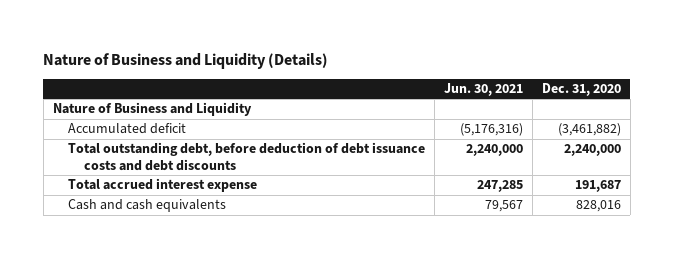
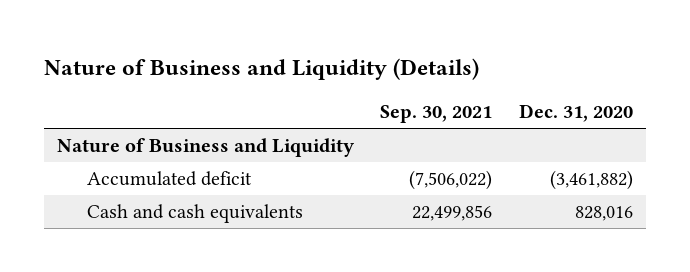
[443,83,523,97] Jun. 30, 2021 -> none
none -> [380,105,493,124] Sep. 30, 2021
[68,142,426,171] Total outstanding debt, before deduction of debt issuance costs and debt discounts -> none
[68,178,258,193] Total accrued interest expense -> none

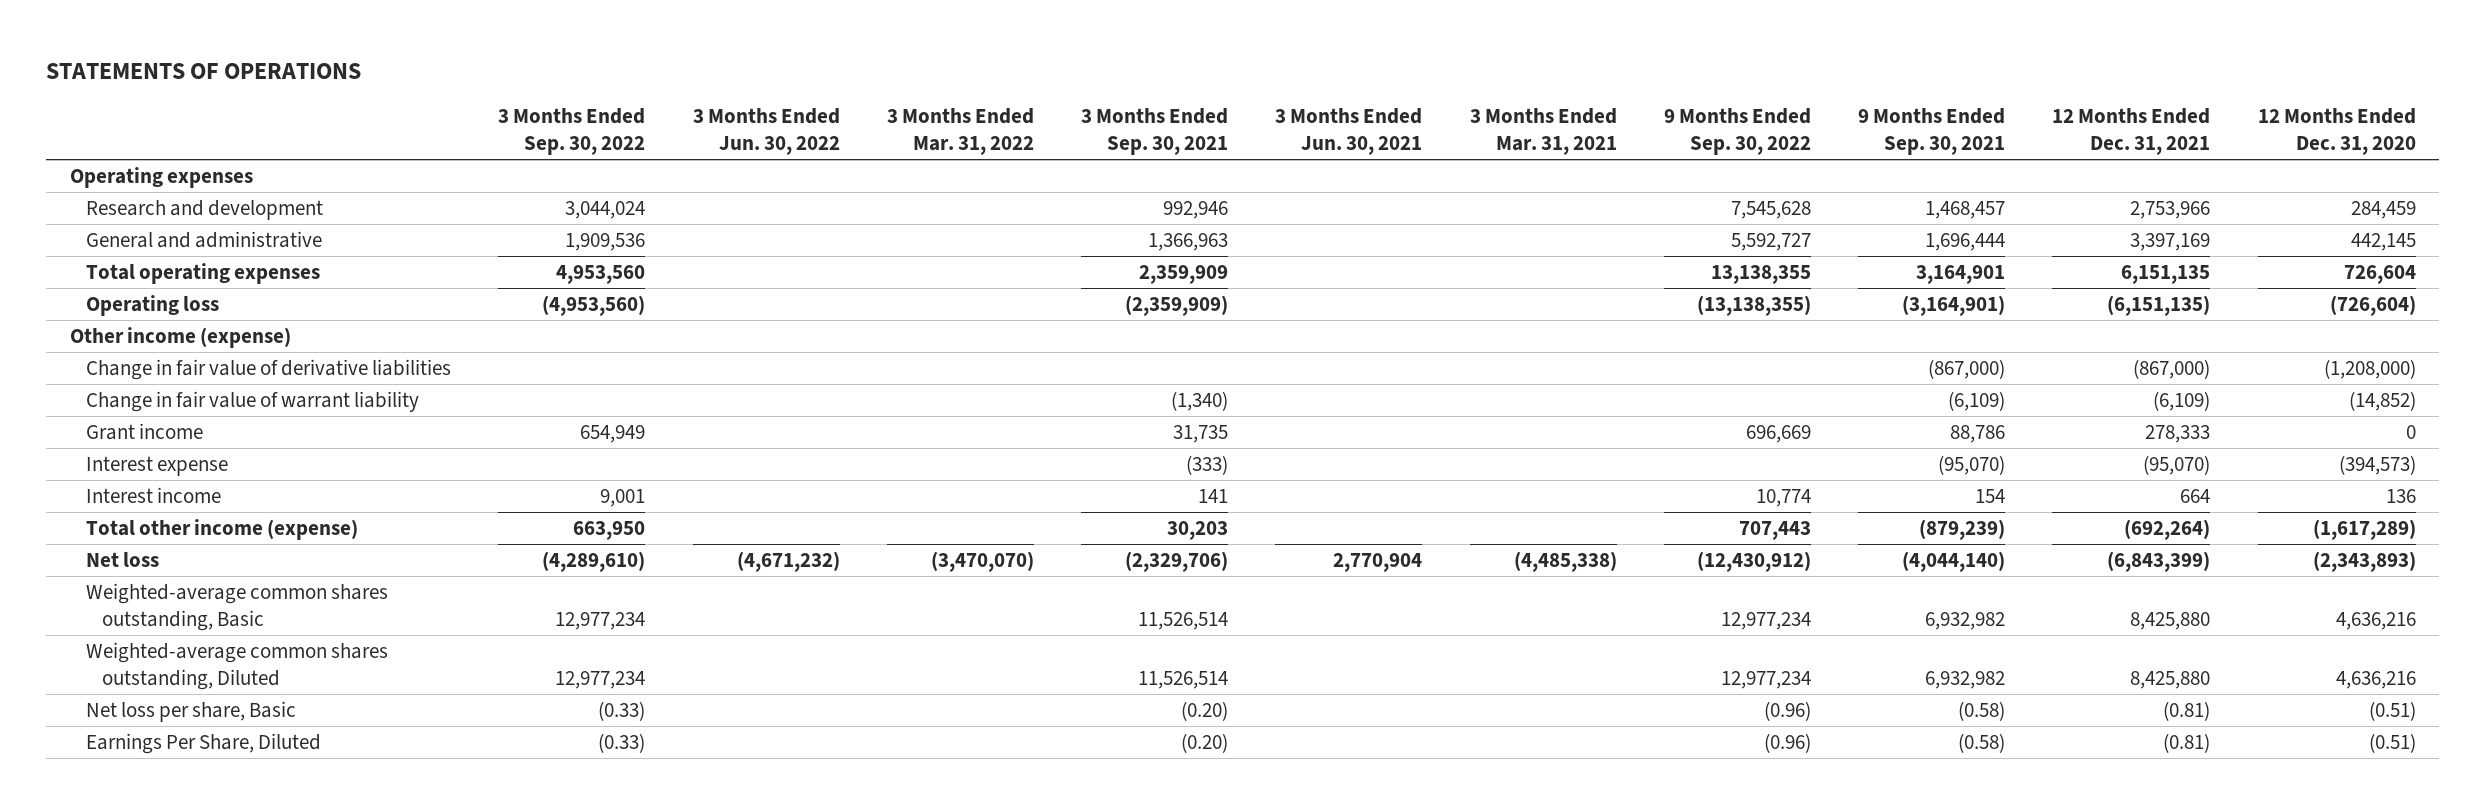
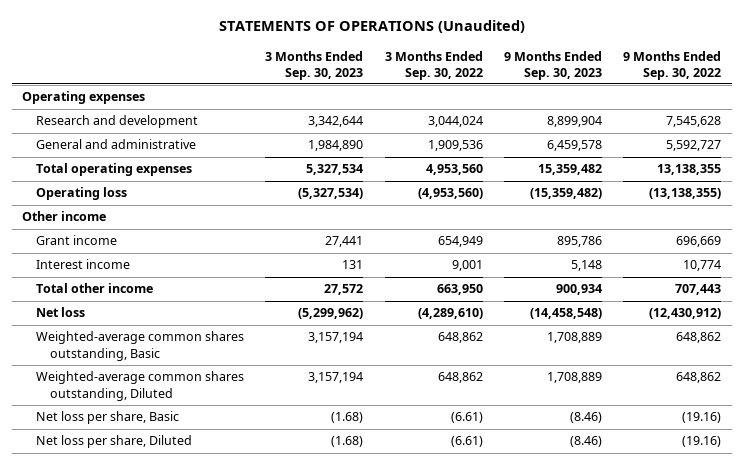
[46,62,362,79] STATEMENTS OF OPERATIONS -> [218,20,525,34] STATEMENTS OF OPERATIONS (Unaudited)
[692,107,840,155] 3 Months Ended Jun. 30, 2022 -> none
[886,107,1034,155] 3 Months Ended Mar. 31, 2022 -> none
[1081,107,1229,155] 3 Months Ended Sep. 30, 2021 -> none
[1275,107,1423,155] 3 Months Ended Jun. 30, 2021 -> none
[1469,107,1617,155] 3 Months Ended Mar. 31, 2021 -> none
[1858,107,2006,155] 9 Months Ended Sep. 30, 2021 -> none
[2052,107,2211,155] 12 Months Ended Dec. 31, 2021 -> none
[2257,107,2416,155] 12 Months Ended Dec. 31, 2020 -> none
none -> [265,50,364,80] 3 Months Ended Sep. 30, 2023
none -> [503,50,602,80] 9 Months Ended Sep. 30, 2023
[86,359,452,381] Change in fair value of derivative liabilities -> none
[86,391,420,413] Change in fair value of warrant liability -> none
[69,327,291,349] Other income (expense) -> [22,211,107,222] Other income
[86,456,229,477] Interest expense -> none
[86,519,359,541] Total other income (expense) -> [36,283,154,294] Total other income
[555,612,646,631] 12,977,234 -> [437,332,483,344] 648,862
[1720,612,1811,631] 12,977,234 -> [676,332,722,344] 648,862
[555,671,646,690] 12,977,234 -> [437,372,483,384] 648,862
[1720,671,1811,690] 12,977,234 -> [676,372,722,384] 648,862
[598,701,646,722] (0.33) -> [450,412,483,424] (6.61)
[1763,701,1811,722] (0.96) -> [682,412,722,424] (19.16)
[86,733,322,755] Earnings Per Share, Diluted -> [36,435,193,449] Net loss per share, Diluted
[598,733,646,754] (0.33) -> [450,436,483,448] (6.61)
[1763,733,1811,754] (0.96) -> [682,436,722,448] (19.16)

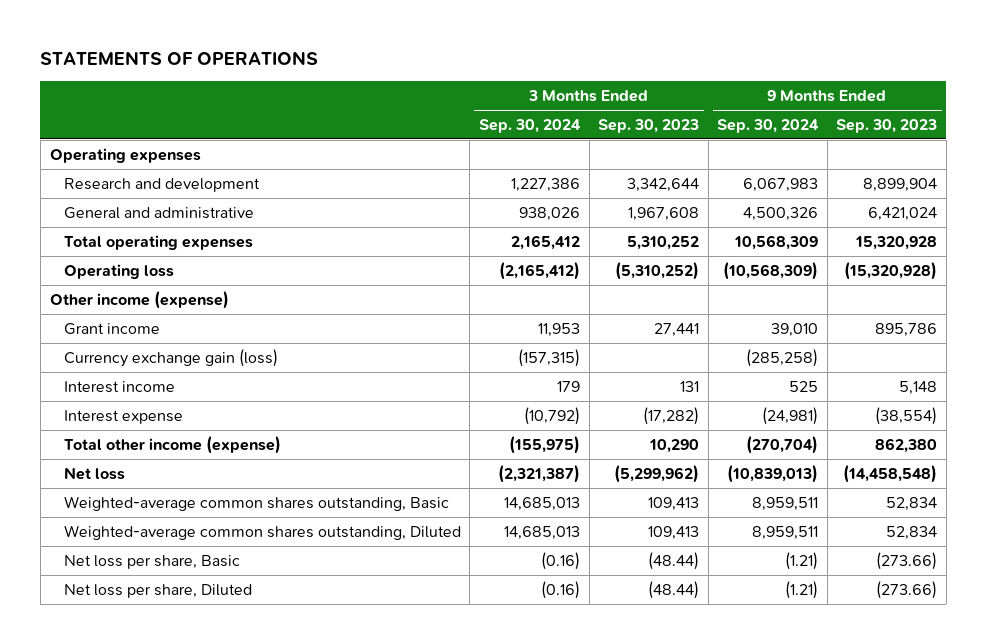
[218,20,525,34] STATEMENTS OF OPERATIONS (Unaudited) -> [40,51,319,66] STATEMENTS OF OPERATIONS
[384,50,483,80] 3 Months Ended Sep. 30, 2022 -> none
[623,50,722,80] 9 Months Ended Sep. 30, 2022 -> none
none -> [479,118,582,133] Sep. 30, 2024
none -> [717,118,820,133] Sep. 30, 2024
[308,140,364,152] 1,984,890 -> [628,206,700,221] 1,967,608
[546,140,602,152] 6,459,578 -> [868,206,938,221] 6,421,024
[306,164,364,176] 5,327,534 -> [627,235,700,250] 5,310,252
[537,164,602,176] 15,359,482 -> [855,235,938,250] 15,320,928
[298,188,364,200] (5,327,534) -> [615,261,700,280] (5,310,252)
[529,188,602,200] (15,359,482) -> [844,261,938,280] (15,320,928)
[22,211,107,222] Other income -> [49,290,229,309] Other income (expense)
none -> [63,348,278,367] Currency exchange gain (loss)
none -> [63,409,183,424] Interest expense
[36,283,154,294] Total other income -> [63,435,281,454] Total other income (expense)
[324,284,364,296] 27,572 -> [649,438,700,453] 10,290
[555,284,602,296] 900,934 -> [875,437,938,453] 862,380
[308,332,364,344] 3,157,194 -> [648,496,700,511] 109,413
[546,332,602,344] 1,708,889 -> [886,496,938,511] 52,834
[308,372,364,384] 3,157,194 -> [648,525,700,540] 109,413
[546,372,602,384] 1,708,889 -> [886,525,938,540] 52,834
[331,412,364,424] (1.68) -> [648,551,700,570] (48.44)
[569,412,602,424] (8.46) -> [876,551,938,570] (273.66)
[331,436,364,448] (1.68) -> [648,580,700,599] (48.44)
[569,436,602,448] (8.46) -> [876,580,938,599] (273.66)

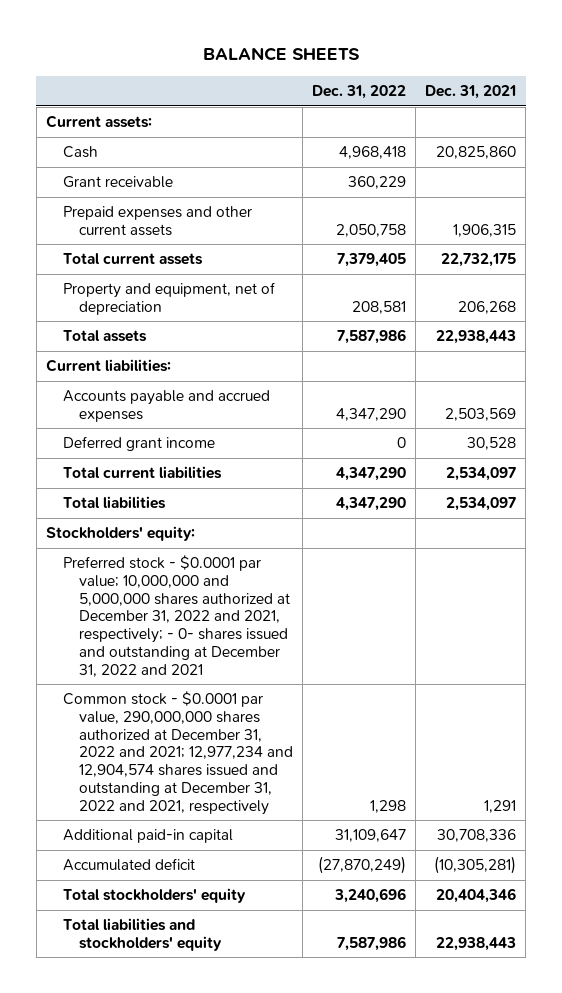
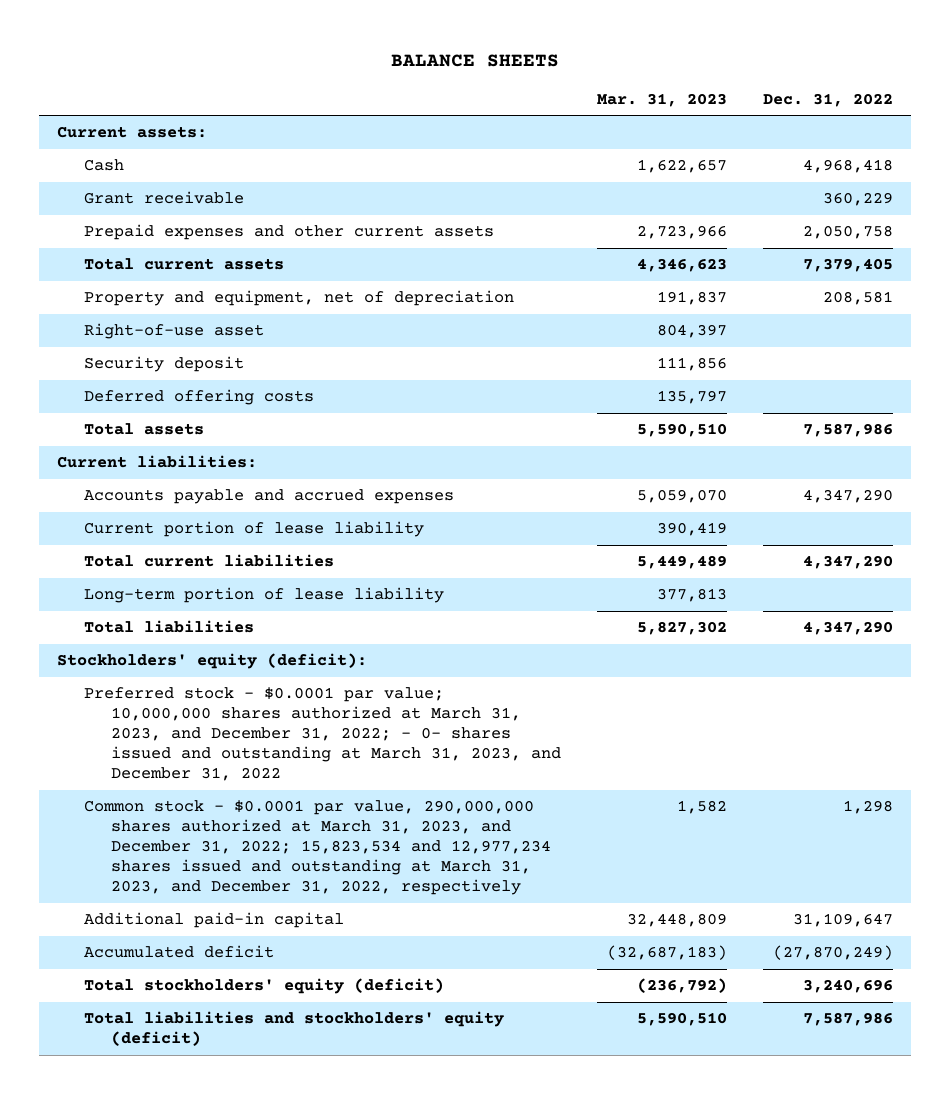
[425,84,517,99] Dec. 31, 2021 -> none
none -> [596,92,727,107] Mar. 31, 2023
none -> [84,323,265,340] Right-of-use asset
none -> [84,356,245,373] Security deposit
none -> [84,389,315,406] Deferred offering costs
[62,436,215,452] Deferred grant income -> none
none -> [84,521,425,538] Current portion of lease liability
none -> [84,587,445,604] Long-term portion of lease liability
[45,526,195,542] Stockholders' equity: -> [57,653,368,670] Stockholders' equity (deficit):
[62,555,291,677] Preferred stock - $0.0001 par value; 10,000,000 and 5,000,000 shares authorized at December 31, 2022 and 2021, respectively; - 0- shares issued and outstanding at December 31, 2022 and 2021 -> [84,687,561,782] Preferred stock - $0.0001 par value; 10,000,000 shares authorized at March 31, 2023, and December 31, 2022; - 0- shares issued and outstanding at March 31, 2023, and December 31, 2022
[62,691,294,815] Common stock - $0.0001 par value, 290,000,000 shares authorized at December 31, 2022 and 2021; 12,977,234 and 12,904,574 shares issued and outstanding at December 31, 2022 and 2021, respectively -> [84,800,551,896] Common stock - $0.0001 par value, 290,000,000 shares authorized at March 31, 2023, and December 31, 2022; 15,823,534 and 12,977,234 shares issued and outstanding at March 31, 2023, and December 31, 2022, respectively
[62,888,246,904] Total stockholders' equity -> [84,978,445,995] Total stockholders' equity (deficit)
[62,918,223,951] Total liabilities and stockholders' equity -> [84,1011,505,1047] Total liabilities and stockholders' equity (deficit)

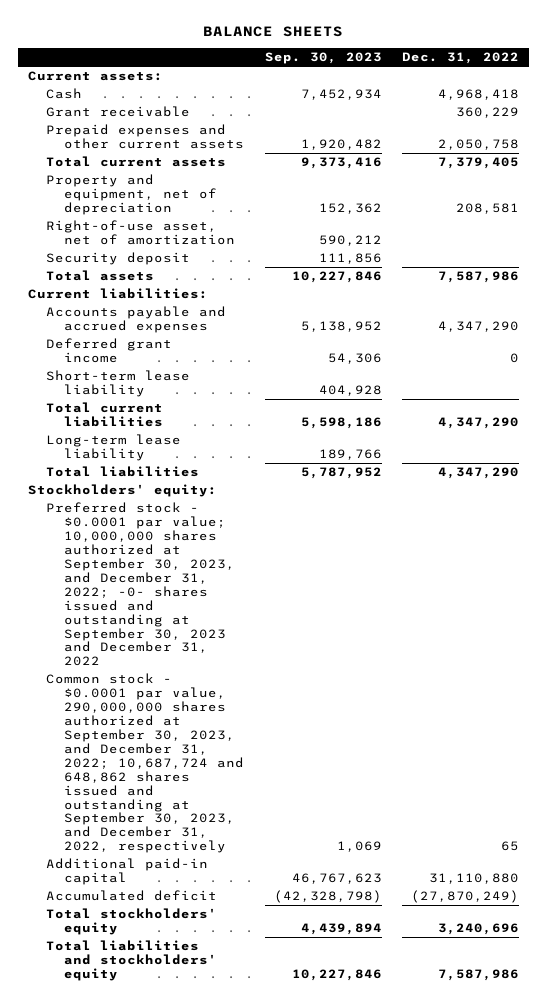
[596,92,727,107] Mar. 31, 2023 -> none
none -> [264,52,382,65] Sep. 30, 2023
[84,323,265,340] Right-of-use asset -> [46,220,236,246] Right-of-use asset, net of amortization
[84,389,315,406] Deferred offering costs -> none
none -> [46,338,173,364] Deferred grant income
[84,521,425,538] Current portion of lease liability -> [46,370,191,398] Short-term lease liability
[84,587,445,604] Long-term portion of lease liability -> [46,434,182,462] Long-term lease liability
[57,653,368,670] Stockholders' equity (deficit): -> [28,484,218,498] Stockholders' equity:
[84,687,561,782] Preferred stock - $0.0001 par value; 10,000,000 shares authorized at March 31, 2023, and December 31, 2022; - 0- shares issued and outstanding at March 31, 2023, and December 31, 2022 -> [46,502,236,667] Preferred stock - $0.0001 par value; 10,000,000 shares authorized at September 30, 2023, and December 31, 2022; -0- shares issued and outstanding at September 30, 2023 and December 31, 2022
[84,800,551,896] Common stock - $0.0001 par value, 290,000,000 shares authorized at March 31, 2023, and December 31, 2022; 15,823,534 and 12,977,234 shares issued and outstanding at March 31, 2023, and December 31, 2022, respectively -> [46,673,245,854] Common stock - $0.0001 par value, 290,000,000 shares authorized at September 30, 2023, and December 31, 2022; 10,687,724 and 648,862 shares issued and outstanding at September 30, 2023, and December 31, 2022, respectively
[842,800,893,815] 1,298 -> [500,841,519,852] 65
[792,913,893,928] 31,109,647 -> [428,873,519,885] 31,110,880
[84,978,445,995] Total stockholders' equity (deficit) -> [46,908,218,936] Total stockholders' equity
[84,1011,505,1047] Total liabilities and stockholders' equity (deficit) -> [46,940,218,982] Total liabilities and stockholders' equity

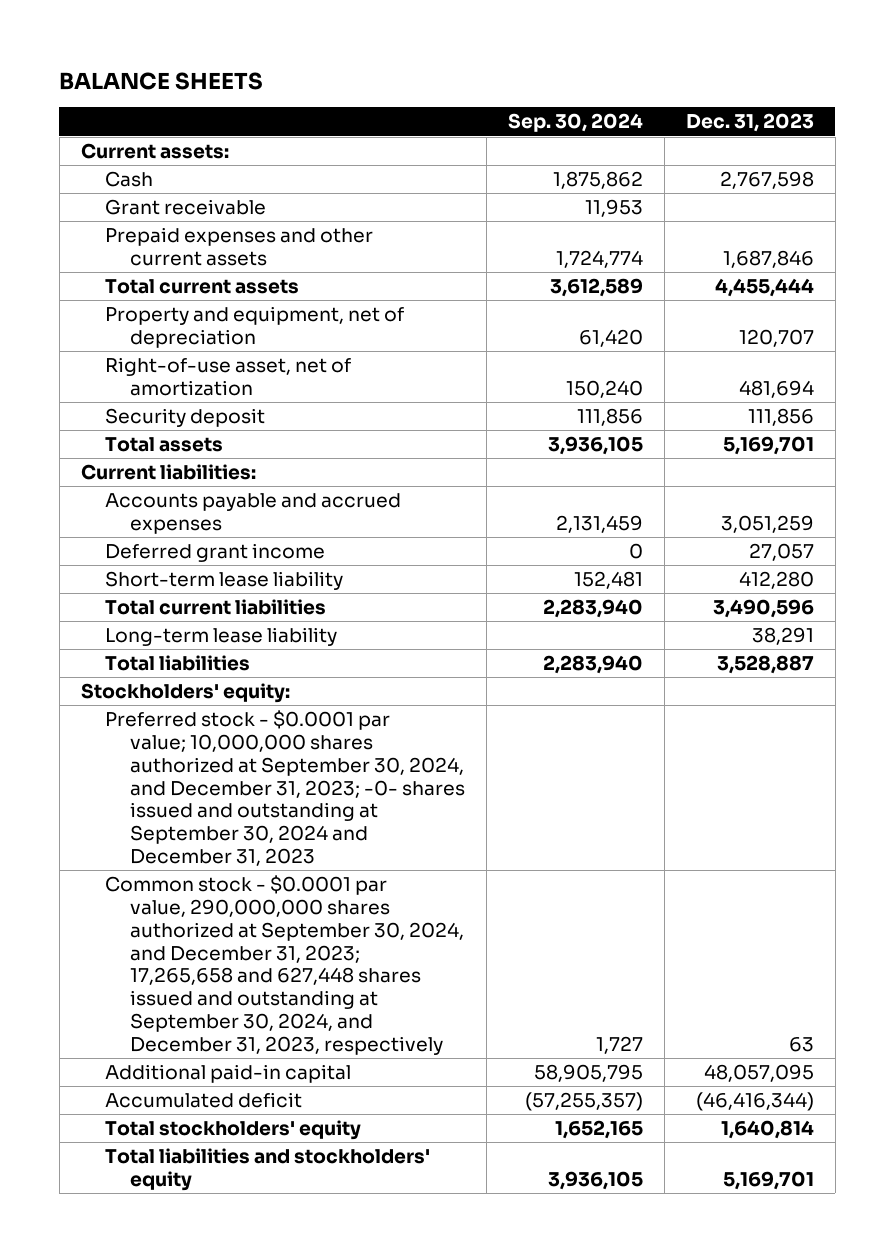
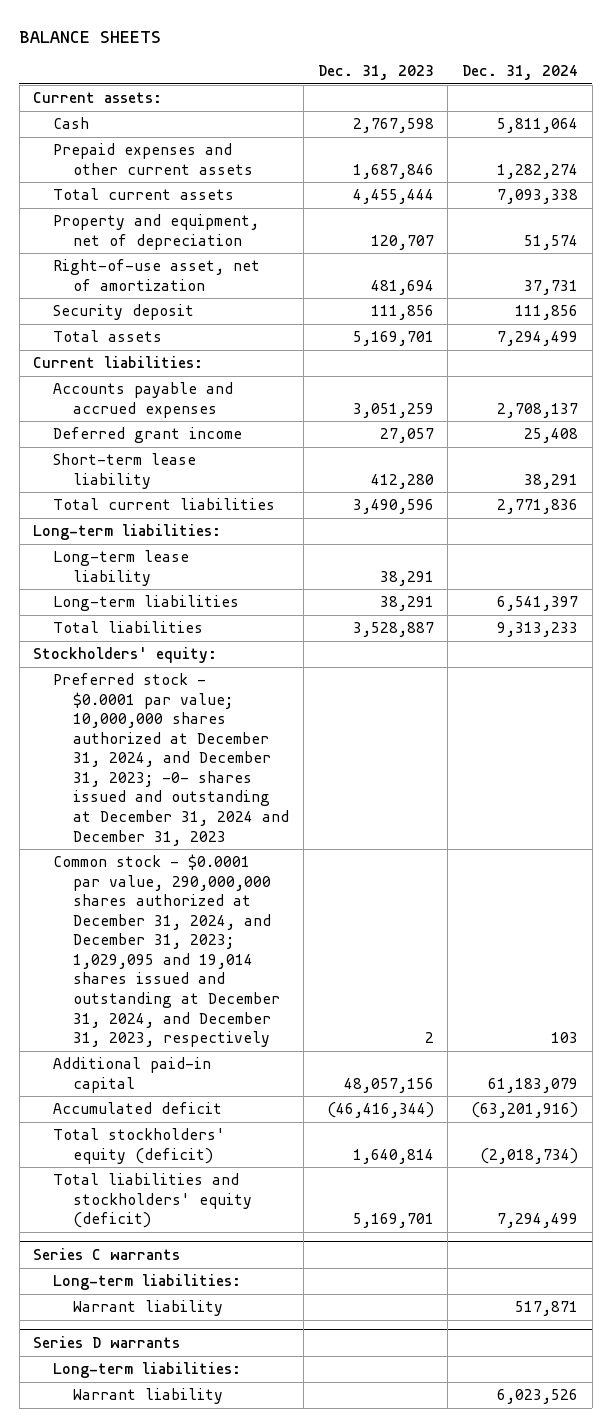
[507,113,643,133] Sep. 30, 2024 -> none
none -> [461,65,578,81] Dec. 31, 2024
[105,198,267,215] Grant receivable -> none
none -> [33,524,222,541] Long-term liabilities:
none -> [53,595,240,612] Long-term liabilities
[105,709,466,867] Preferred stock - $0.0001 par value; 10,000,000 shares authorized at September 30, 2024, and December 31, 2023; -0- shares issued and outstanding at September 30, 2024 and December 31, 2023 -> [53,673,290,846] Preferred stock - $0.0001 par value; 10,000,000 shares authorized at December 31, 2024, and December 31, 2023; -0- shares issued and outstanding at December 31, 2024 and December 31, 2023
[105,874,465,1055] Common stock - $0.0001 par value, 290,000,000 shares authorized at September 30, 2024, and December 31, 2023; 17,265,658 and 627,448 shares issued and outstanding at September 30, 2024, and December 31, 2023, respectively -> [53,854,281,1048] Common stock - $0.0001 par value, 290,000,000 shares authorized at December 31, 2024, and December 31, 2023; 1,029,095 and 19,014 shares issued and outstanding at December 31, 2024, and December 31, 2023, respectively
[788,1036,814,1052] 63 -> [424,1032,434,1044] 2
[703,1063,814,1082] 48,057,095 -> [343,1077,434,1093] 48,057,156
[105,1119,362,1140] Total stockholders' equity -> [53,1128,226,1164] Total stockholders' equity (deficit)
[105,1147,431,1191] Total liabilities and stockholders' equity -> [53,1173,253,1229] Total liabilities and stockholders' equity (deficit)
none -> [33,1247,181,1260] Series C warrants
none -> [53,1274,242,1291] Long-term liabilities:
none -> [73,1300,224,1317] Warrant liability
none -> [33,1335,181,1348] Series D warrants
none -> [53,1362,242,1379] Long-term liabilities:
none -> [73,1388,224,1405] Warrant liability

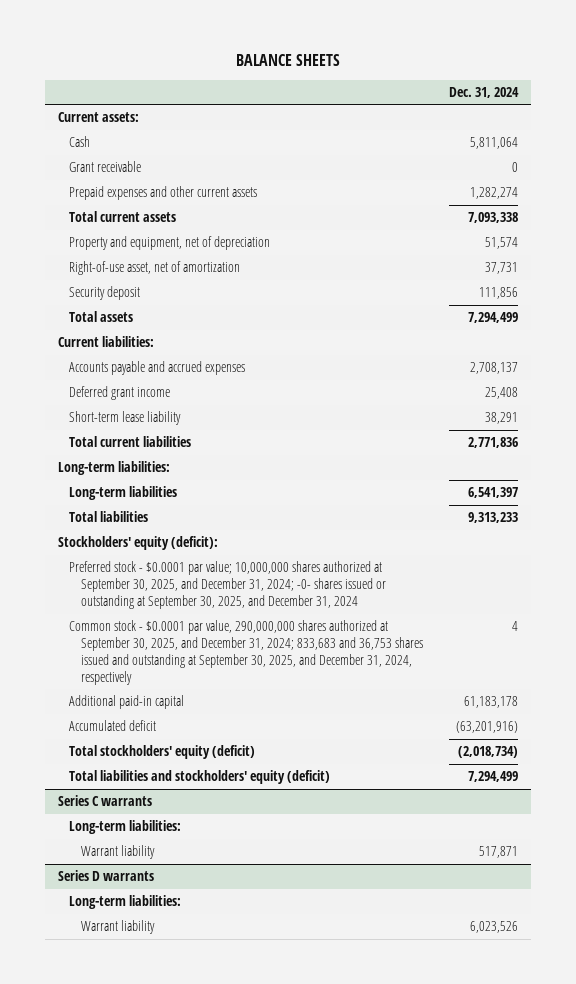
[317,65,434,81] Dec. 31, 2023 -> none
none -> [69,161,142,173] Grant receivable
[53,550,190,586] Long-term lease liability -> none
[33,647,218,664] Stockholders' equity: -> [57,536,218,551] Stockholders' equity (deficit):
[53,673,290,846] Preferred stock - $0.0001 par value; 10,000,000 shares authorized at December 31, 2024, and December 31, 2023; -0- shares issued and outstanding at December 31, 2024 and December 31, 2023 -> [69,561,386,609] Preferred stock - $0.0001 par value; 10,000,000 shares authorized at September 30, 2025, and December 31, 2024; -0- shares issued or outstanding at September 30, 2025, and December 31, 2024
[53,854,281,1048] Common stock - $0.0001 par value, 290,000,000 shares authorized at December 31, 2024, and December 31, 2023; 1,029,095 and 19,014 shares issued and outstanding at December 31, 2024, and December 31, 2023, respectively -> [69,620,423,685] Common stock - $0.0001 par value, 290,000,000 shares authorized at September 30, 2025, and December 31, 2024; 833,683 and 36,753 shares issued and outstanding at September 30, 2025, and December 31, 2024, respectively
[550,1032,578,1044] 103 -> [511,621,518,632] 4
[487,1077,578,1093] 61,183,079 -> [463,696,518,709] 61,183,178

